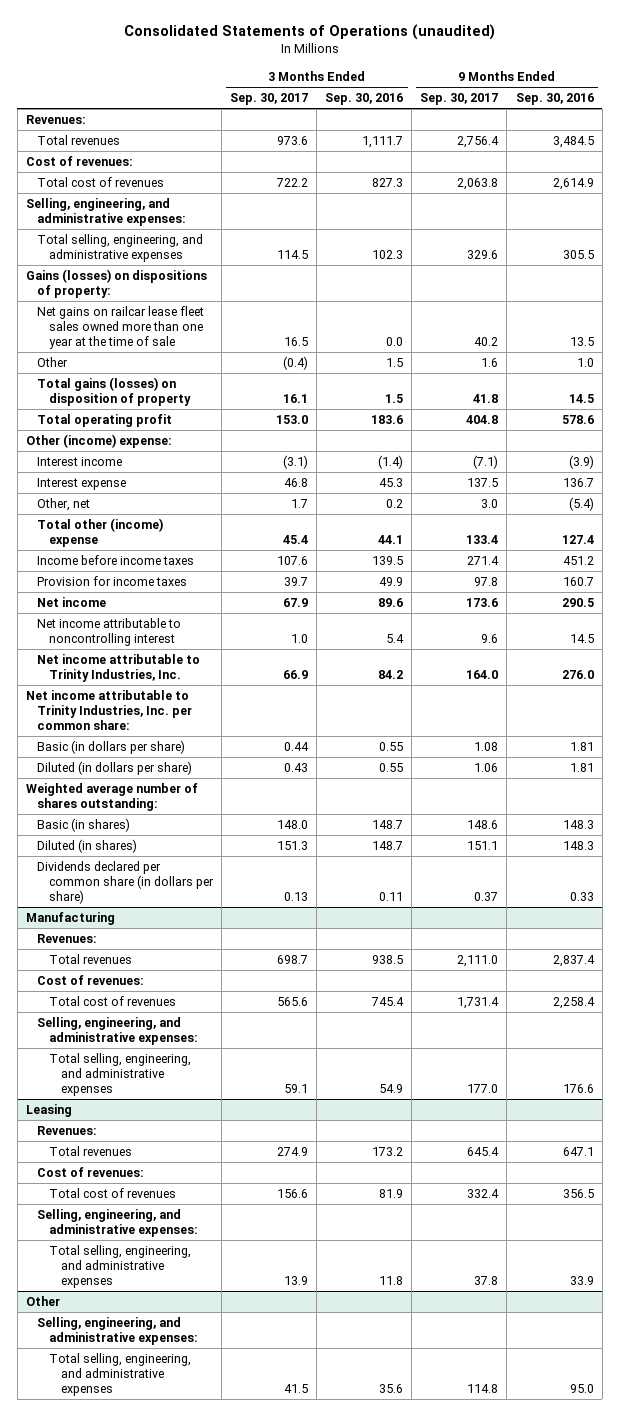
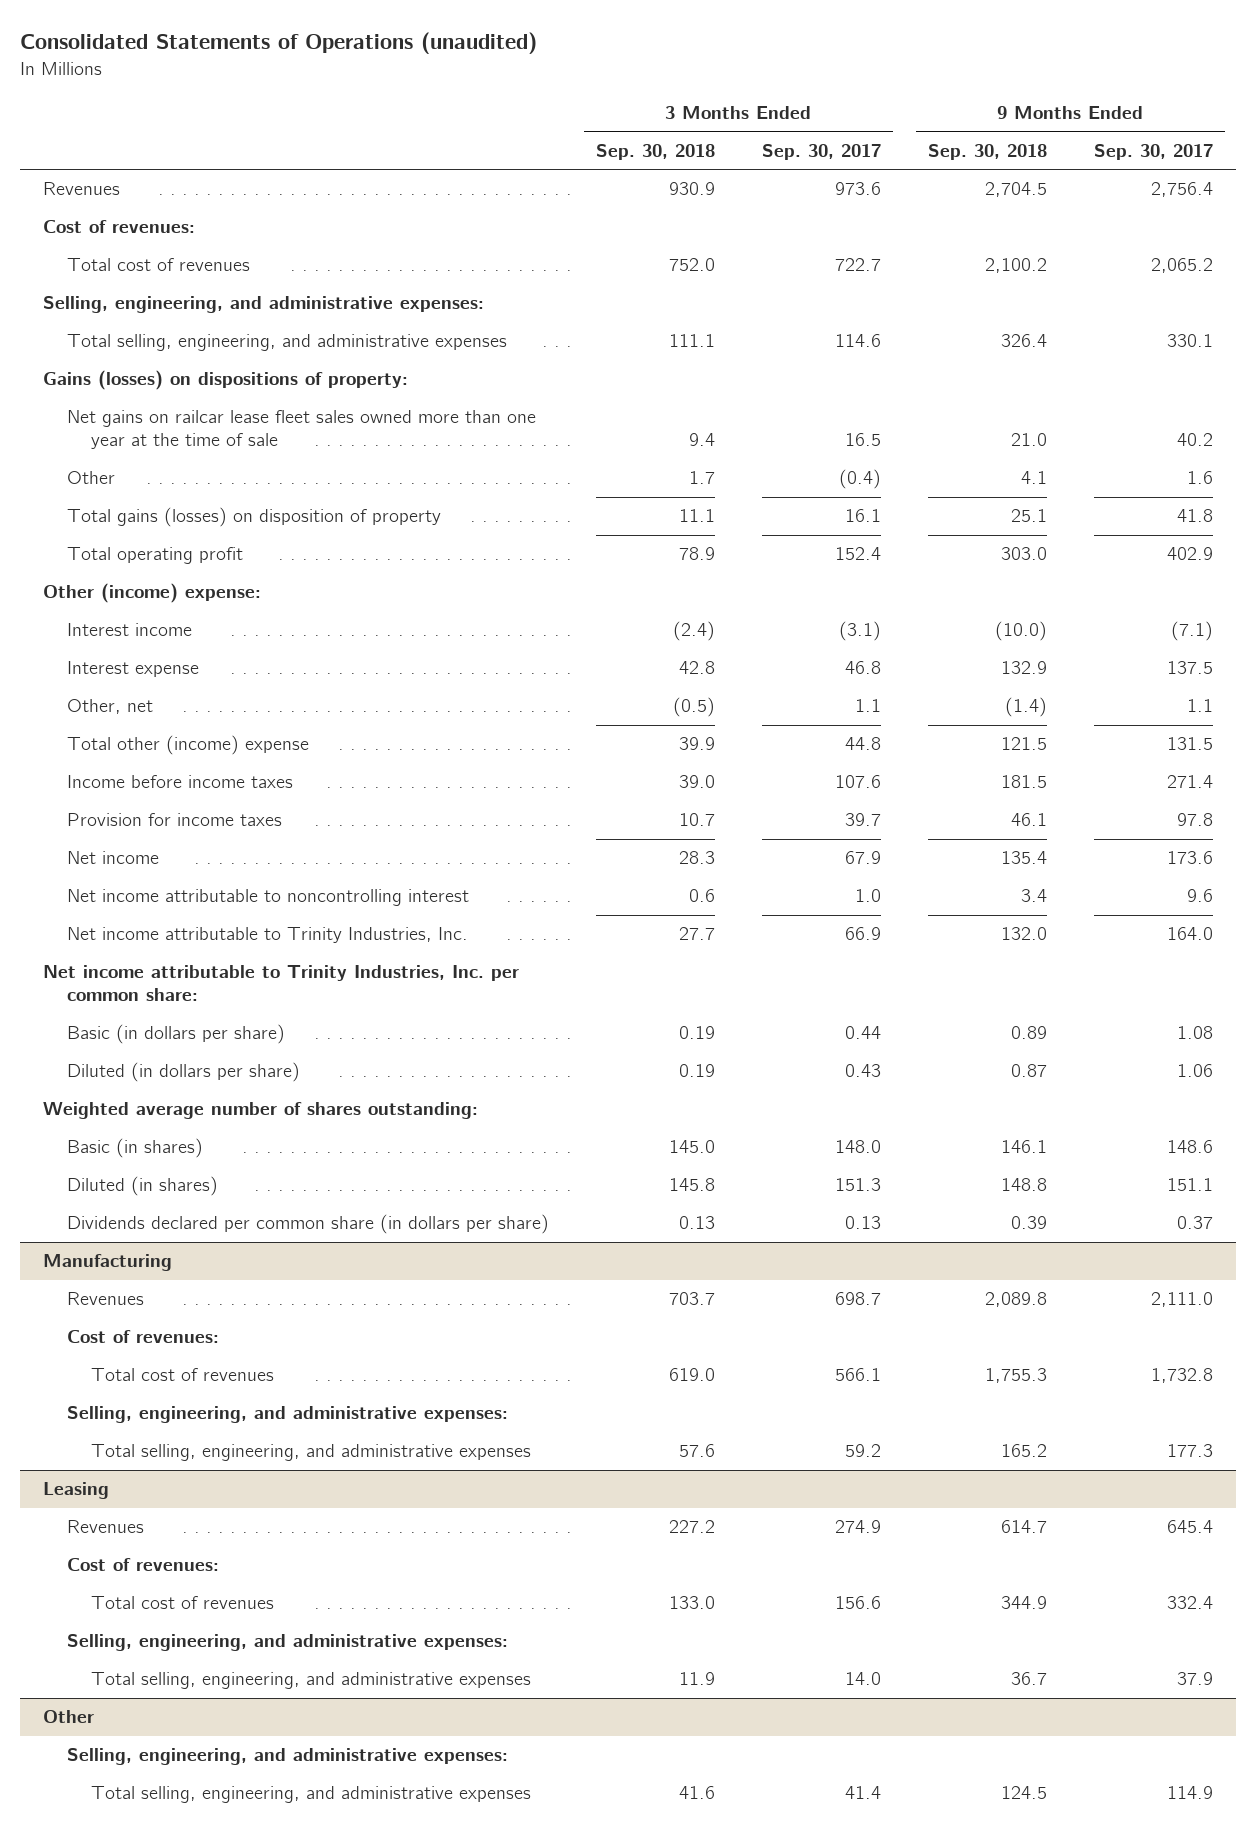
[325,93,404,106] Sep. 30, 2016 -> none
[515,93,594,106] Sep. 30, 2016 -> none
none -> [595,143,715,160] Sep. 30, 2018
none -> [927,143,1047,160] Sep. 30, 2018
[25,115,86,125] Revenues: -> none
[37,135,121,146] Total revenues -> [43,182,121,196] Revenues
[276,178,309,188] 722.2 -> [834,258,881,272] 722.7
[457,178,499,191] 2,063.8 -> [1150,258,1213,274] 2,065.2
[277,250,309,260] 114.5 -> [834,334,881,348] 114.6
[467,250,499,260] 329.6 -> [1166,334,1213,348] 330.1
[276,415,309,425] 153.0 -> [834,547,881,561] 152.4
[466,415,499,425] 404.8 -> [1166,547,1213,561] 402.9
[291,499,309,509] 1.7 -> [854,699,881,713] 1.1
[481,499,499,509] 3.0 -> [1186,699,1213,713] 1.1
[283,535,309,545] 45.4 -> [844,737,881,751] 44.8
[466,535,499,545] 133.4 -> [1166,737,1213,751] 131.5
[37,934,98,944] Revenues: -> none
[49,954,133,965] Total revenues -> [66,1292,144,1306] Revenues
[277,997,309,1007] 565.6 -> [834,1368,881,1382] 566.1
[457,997,500,1010] 1,731.4 -> [1150,1368,1213,1384] 1,732.8
[284,1084,309,1094] 59.1 -> [844,1444,881,1458] 59.2
[467,1084,499,1094] 177.0 -> [1166,1444,1213,1458] 177.3
[37,1126,98,1136] Revenues: -> none
[49,1146,133,1157] Total revenues -> [66,1520,144,1534] Revenues
[284,1276,309,1286] 13.9 -> [844,1672,881,1686] 14.0
[474,1276,499,1286] 37.8 -> [1176,1672,1213,1686] 37.9
[284,1384,309,1394] 41.5 -> [844,1786,881,1800] 41.4
[467,1384,499,1394] 114.8 -> [1166,1786,1213,1800] 114.9

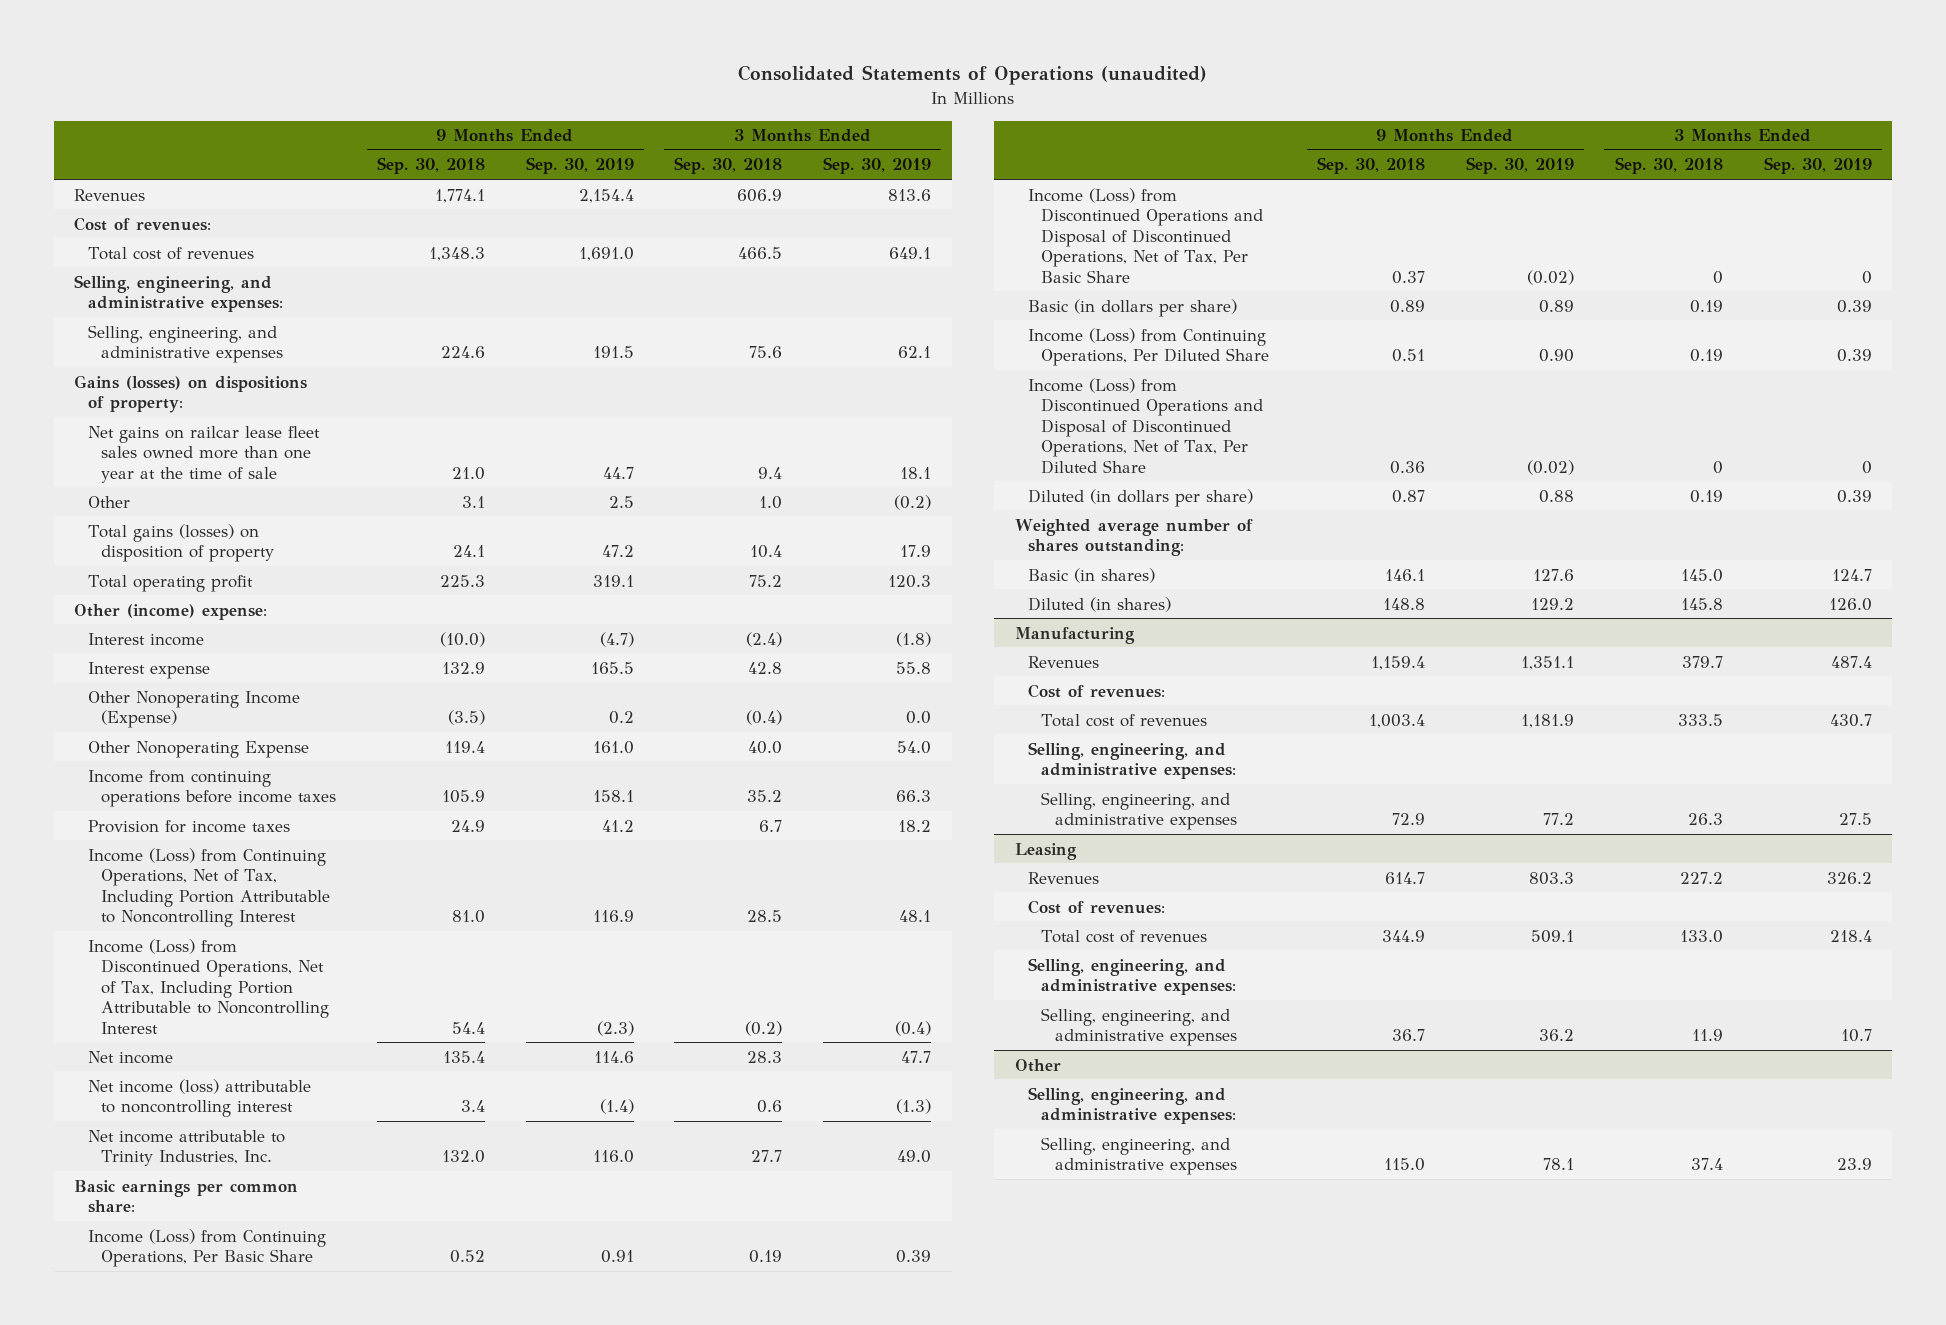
[761,143,881,160] Sep. 30, 2017 -> none
[1093,143,1213,160] Sep. 30, 2017 -> none
none -> [525,157,634,175] Sep. 30, 2019
none -> [823,157,932,175] Sep. 30, 2019
[668,182,715,196] 930.9 -> [737,188,783,202] 606.9
[984,182,1047,198] 2,704.5 -> [434,188,485,203] 1,774.1
[668,258,715,272] 752.0 -> [738,246,783,259] 466.5
[984,258,1047,274] 2,100.2 -> [428,246,485,261] 1,348.3
[66,334,507,352] Total selling, engineering, and administrative expenses -> [87,324,283,364] Selling, engineering, and administrative expenses
[668,334,715,348] 111.1 -> [749,346,783,359] 75.6
[1000,334,1047,348] 326.4 -> [440,346,485,359] 224.6
[688,471,715,485] 1.7 -> [759,495,783,509] 1.0
[1020,471,1047,485] 4.1 -> [461,495,485,508] 3.1
[678,509,715,523] 11.1 -> [750,545,783,559] 10.4
[1010,509,1047,523] 25.1 -> [452,545,485,558] 24.1
[678,547,715,561] 78.9 -> [749,574,783,587] 75.2
[1000,547,1047,561] 303.0 -> [439,574,485,587] 225.3
[66,735,309,756] Total other (income) expense -> none
[66,699,153,715] Other, net -> [87,690,300,729] Other Nonoperating Income (Expense)
[672,697,715,718] (0.5) -> [746,710,783,726] (0.4)
[1004,697,1047,718] (1.4) -> [447,710,485,726] (3.5)
none -> [87,740,309,758] Other Nonoperating Expense
[66,775,293,789] Income before income taxes -> [87,769,336,808] Income from continuing operations before income taxes
[678,775,715,789] 39.0 -> [747,790,783,803] 35.2
[1000,775,1047,789] 181.5 -> [441,790,485,804] 105.9
[678,813,715,827] 10.7 -> [759,819,783,832] 6.7
[1010,813,1047,827] 46.1 -> [450,819,485,832] 24.9
none -> [87,847,330,928] Income (Loss) from Continuing Operations, Net of Tax, Including Portion Attributable to Noncontrolling Interest
none -> [87,938,329,1034] Income (Loss) from Discontinued Operations, Net of Tax, Including Portion Attributable to Noncontrolling Interest
[66,889,469,907] Net income attributable to noncontrolling interest -> [87,1078,311,1118] Net income (loss) attributable to noncontrolling interest
[43,965,520,1002] Net income attributable to Trinity Industries, Inc. per common share: -> [74,1179,299,1214] Basic earnings per common share:
none -> [87,1228,326,1268] Income (Loss) from Continuing Operations, Per Basic Share
none -> [1027,187,1264,283] Income (Loss) from Discontinued Operations and Disposal of Discontinued Operations, Net of Tax, Per Basic Share
none -> [1027,327,1270,367] Income (Loss) from Continuing Operations, Per Diluted Share
none -> [1027,377,1264,474] Income (Loss) from Discontinued Operations and Disposal of Discontinued Operations, Net of Tax, Per Diluted Share
[66,1214,549,1235] Dividends declared per common share (in dollars per share) -> none
[668,1292,715,1306] 703.7 -> [1681,655,1723,668] 379.7
[984,1292,1047,1308] 2,089.8 -> [1371,655,1426,670] 1,159.4
[668,1368,715,1382] 619.0 -> [1677,713,1723,726] 333.5
[984,1368,1047,1384] 1,755.3 -> [1369,713,1426,728] 1,003.4
[90,1444,531,1462] Total selling, engineering, and administrative expenses -> [1041,791,1237,831] Selling, engineering, and administrative expenses
[678,1444,715,1458] 57.6 -> [1687,813,1723,826] 26.3
[1000,1444,1047,1458] 165.2 -> [1392,813,1426,826] 72.9
[90,1672,531,1690] Total selling, engineering, and administrative expenses -> [1041,1007,1237,1047] Selling, engineering, and administrative expenses
[90,1786,531,1804] Total selling, engineering, and administrative expenses -> [1041,1136,1237,1176] Selling, engineering, and administrative expenses
[678,1786,715,1800] 41.6 -> [1690,1158,1723,1171] 37.4
[1000,1786,1047,1800] 124.5 -> [1384,1158,1426,1172] 115.0

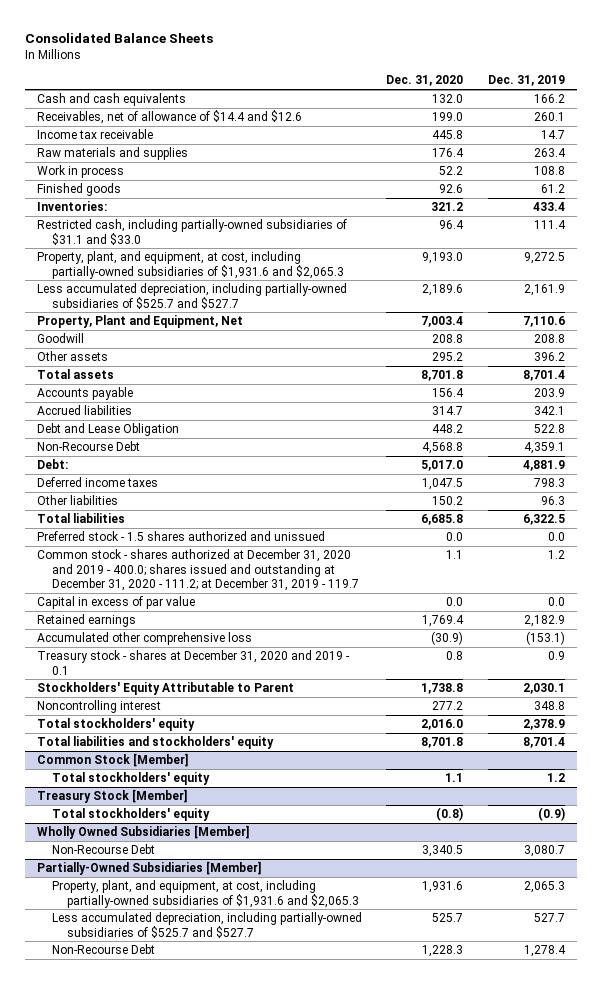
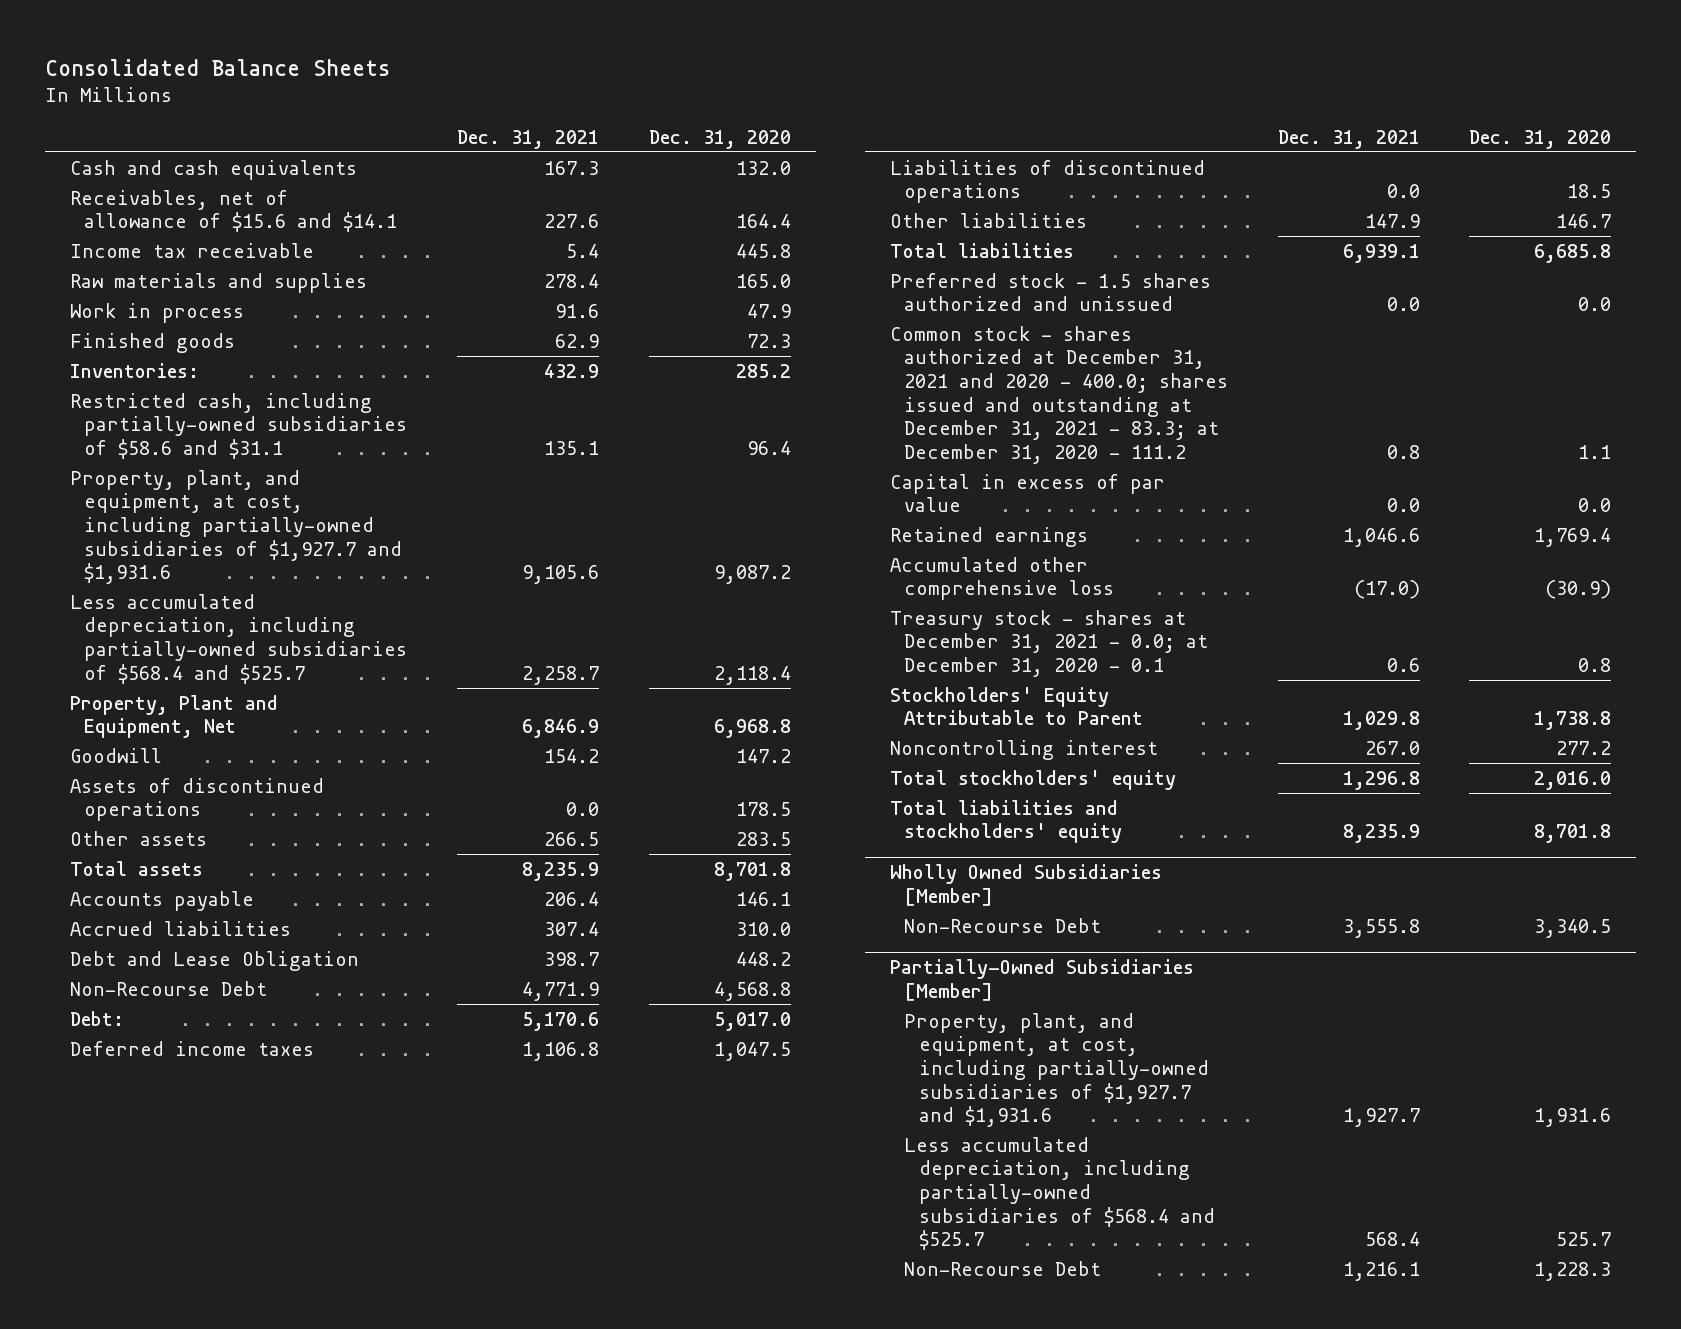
[487,75,565,87] Dec. 31, 2019 -> none
none -> [457,129,600,149] Dec. 31, 2021
[37,110,303,125] Receivables, net of allowance of $14.4 and $12.6 -> [69,189,397,233] Receivables, net of allowance of $15.6 and $14.1
[432,112,464,122] 199.0 -> [735,214,791,229] 164.4
[432,148,465,158] 176.4 -> [735,273,791,288] 165.0
[439,166,464,176] 52.2 -> [746,303,791,318] 47.9
[439,184,464,194] 92.6 -> [746,333,791,348] 72.3
[431,202,464,212] 321.2 -> [735,363,791,378] 285.2
[37,219,348,245] Restricted cash, including partially-owned subsidiaries of $31.1 and $33.0 -> [69,392,407,459] Restricted cash, including partially-owned subsidiaries of $58.6 and $31.1
[37,251,345,279] Property, plant, and equipment, at cost, including partially-owned subsidiaries of $1,931.6 and $2,065.3 -> [69,469,402,585] Property, plant, and equipment, at cost, including partially-owned subsidiaries of $1,927.7 and $1,931.6
[422,252,464,265] 9,193.0 -> [713,565,791,585] 9,087.2
[37,283,348,309] Less accumulated depreciation, including partially-owned subsidiaries of $525.7 and $527.7 -> [69,593,407,684] Less accumulated depreciation, including partially-owned subsidiaries of $568.4 and $525.7
[422,284,464,297] 2,189.6 -> [713,665,791,685] 2,118.4
[421,316,464,328] 7,003.4 -> [713,719,791,739] 6,968.8
[432,334,464,344] 208.8 -> [735,748,791,763] 147.2
none -> [69,777,324,822] Assets of discontinued operations
[432,352,464,362] 295.2 -> [735,831,791,846] 283.5
[432,388,465,398] 156.4 -> [735,891,791,906] 146.1
[432,406,464,416] 314.7 -> [735,921,791,936] 310.0
none -> [889,159,1205,204] Liabilities of discontinued operations
[432,496,464,506] 150.2 -> [1556,213,1612,228] 146.7
[37,549,360,591] Common stock - shares authorized at December 31, 2020 and 2019 - 400.0; shares issued and outstanding at December 31, 2020 - 111.2; at December 31, 2019 - 119.7 -> [889,325,1229,464] Common stock - shares authorized at December 31, 2021 and 2020 - 400.0; shares issued and outstanding at December 31, 2021 - 83.3; at December 31, 2020 - 111.2
[37,650,351,675] Treasury stock - shares at December 31, 2020 and 2019 - 0.1 -> [889,609,1209,677] Treasury stock - shares at December 31, 2021 - 0.0; at December 31, 2020 - 0.1
[37,753,189,768] Common Stock [Member] -> none
[52,772,211,786] Total stockholders' equity -> none
[37,789,188,804] Treasury Stock [Member] -> none
[52,808,211,822] Total stockholders' equity -> none
[52,880,359,908] Property, plant, and equipment, at cost, including partially-owned subsidiaries of $1,931.6 and $2,065.3 -> [904,1012,1209,1128] Property, plant, and equipment, at cost, including partially-owned subsidiaries of $1,927.7 and $1,931.6
[52,912,363,938] Less accumulated depreciation, including partially-owned subsidiaries of $525.7 and $527.7 -> [904,1136,1215,1251] Less accumulated depreciation, including partially-owned subsidiaries of $568.4 and $525.7

